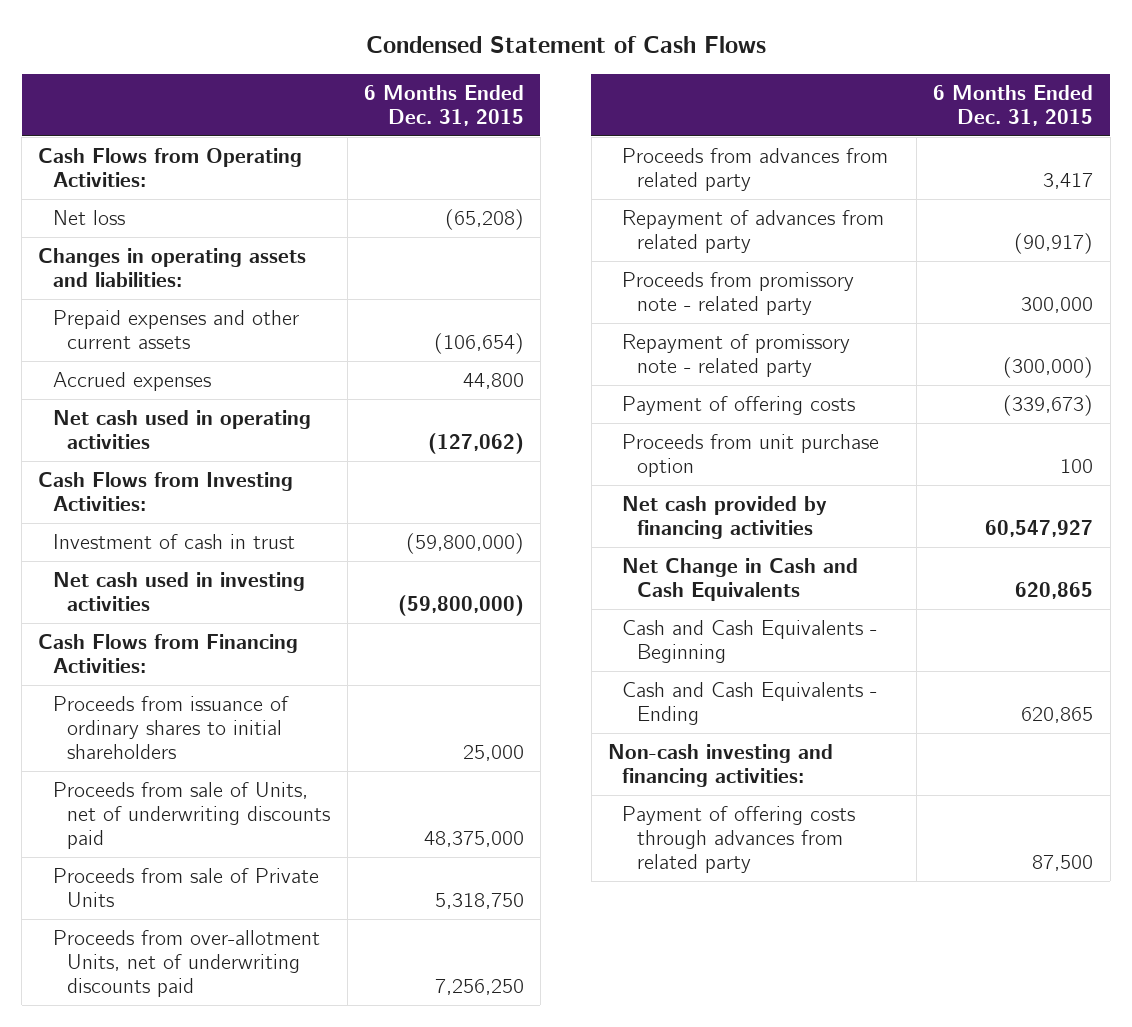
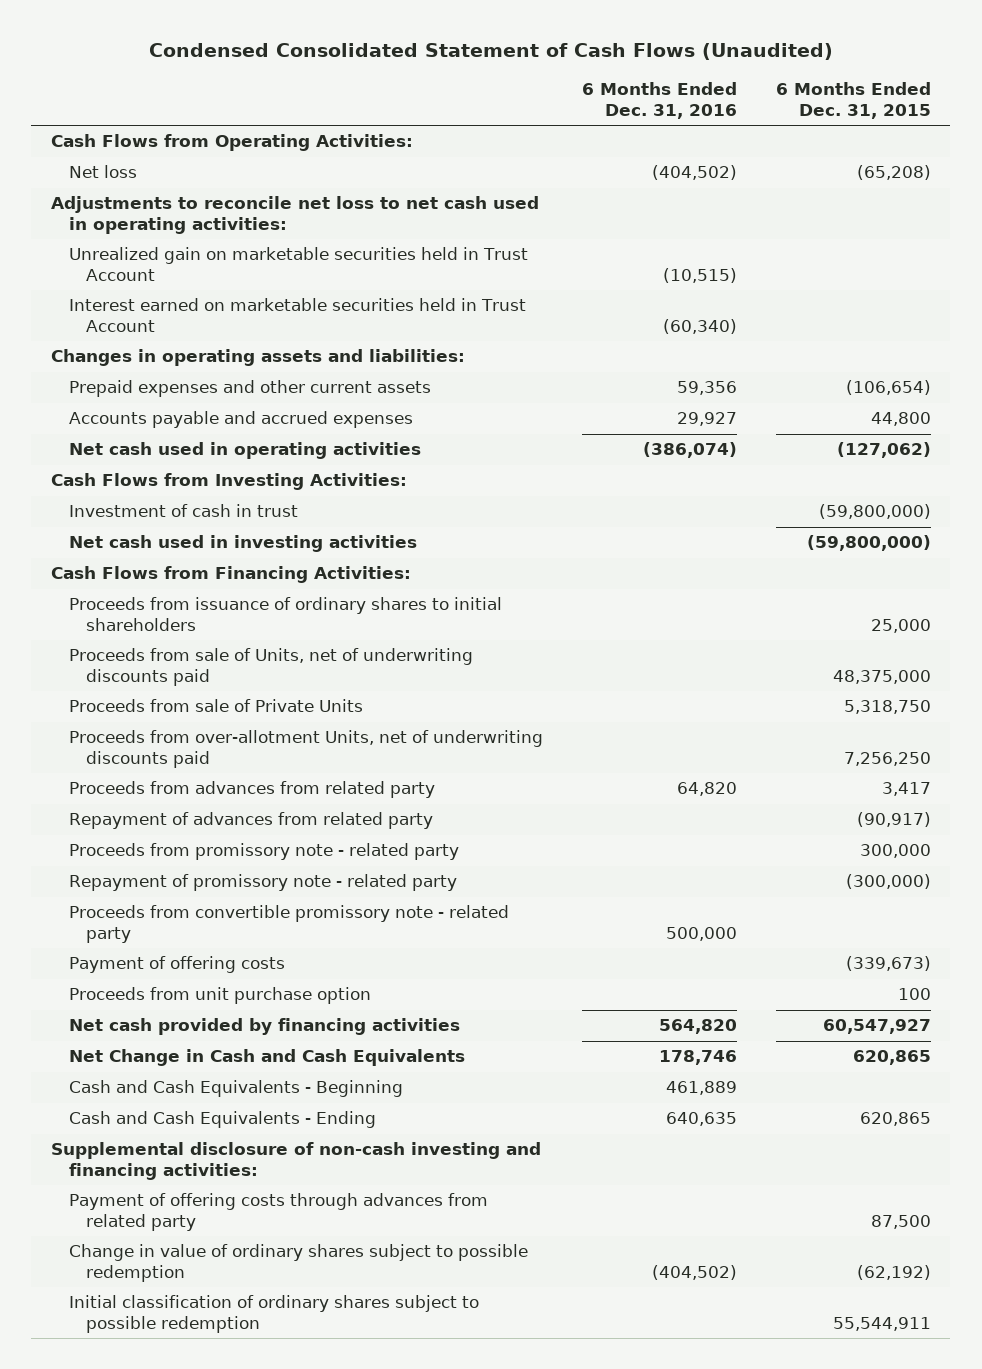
[365,36,766,54] Condensed Statement of Cash Flows -> [148,43,833,61] Condensed Consolidated Statement of Cash Flows (Unaudited)
none -> [581,82,737,119] 6 Months Ended Dec. 31, 2016
none -> [50,196,539,235] Adjustments to reconcile net loss to net cash used in operating activities:
none -> [68,247,528,282] Unrealized gain on marketable securities held in Trust Account
none -> [68,298,526,333] Interest earned on marketable securities held in Trust Account
[52,372,211,392] Accrued expenses -> [68,411,413,429] Accounts payable and accrued expenses
none -> [68,905,509,944] Proceeds from convertible promissory note - related party
[607,744,833,788] Non-cash investing and financing activities: -> [50,1142,541,1181] Supplemental disclosure of non-cash investing and financing activities:
none -> [68,1244,528,1283] Change in value of ordinary shares subject to possible redemption
none -> [68,1295,479,1334] Initial classification of ordinary shares subject to possible redemption

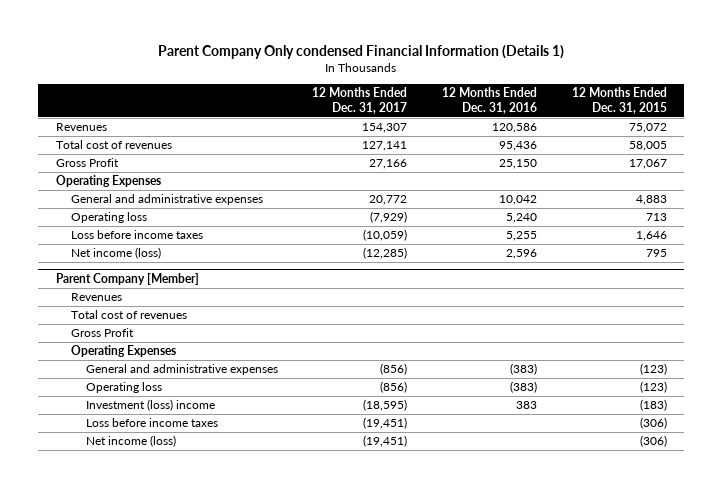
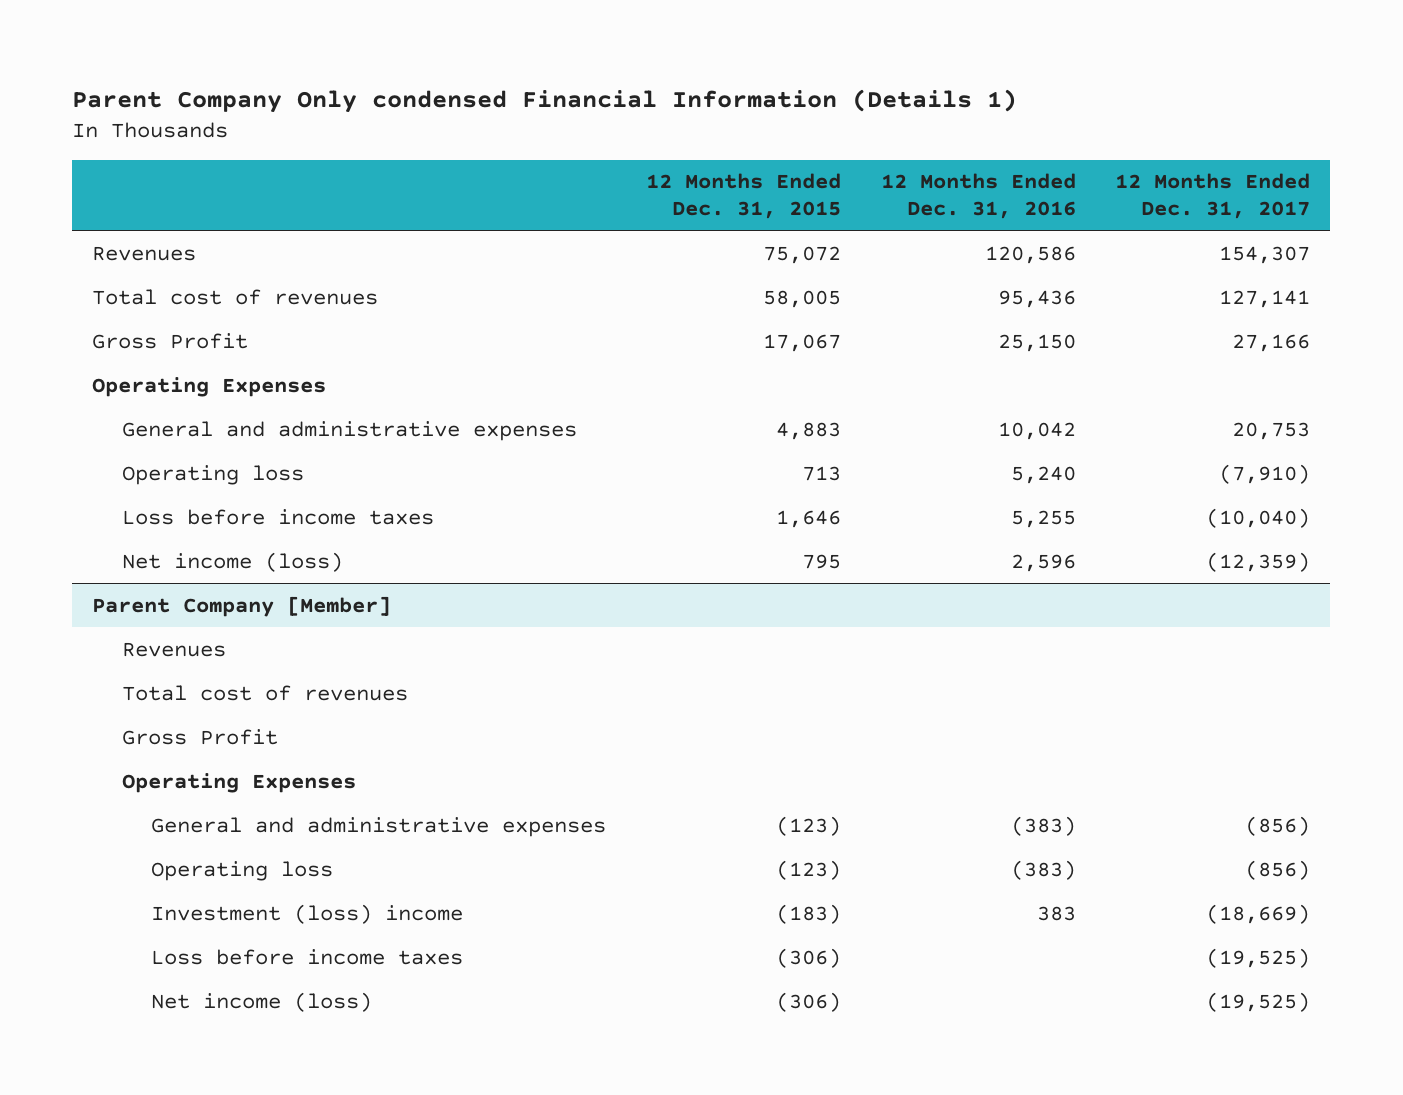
[369,195,408,206] 20,772 -> [1232,421,1311,440] 20,753
[370,211,408,224] (7,929) -> [1219,463,1311,484] (7,910)
[363,229,408,242] (10,059) -> [1206,507,1311,528] (10,040)
[363,247,408,260] (12,285) -> [1206,551,1311,572] (12,359)
[363,399,408,412] (18,595) -> [1206,903,1311,924] (18,669)
[363,417,408,430] (19,451) -> [1206,947,1311,968] (19,525)
[363,435,408,448] (19,451) -> [1206,991,1311,1012] (19,525)

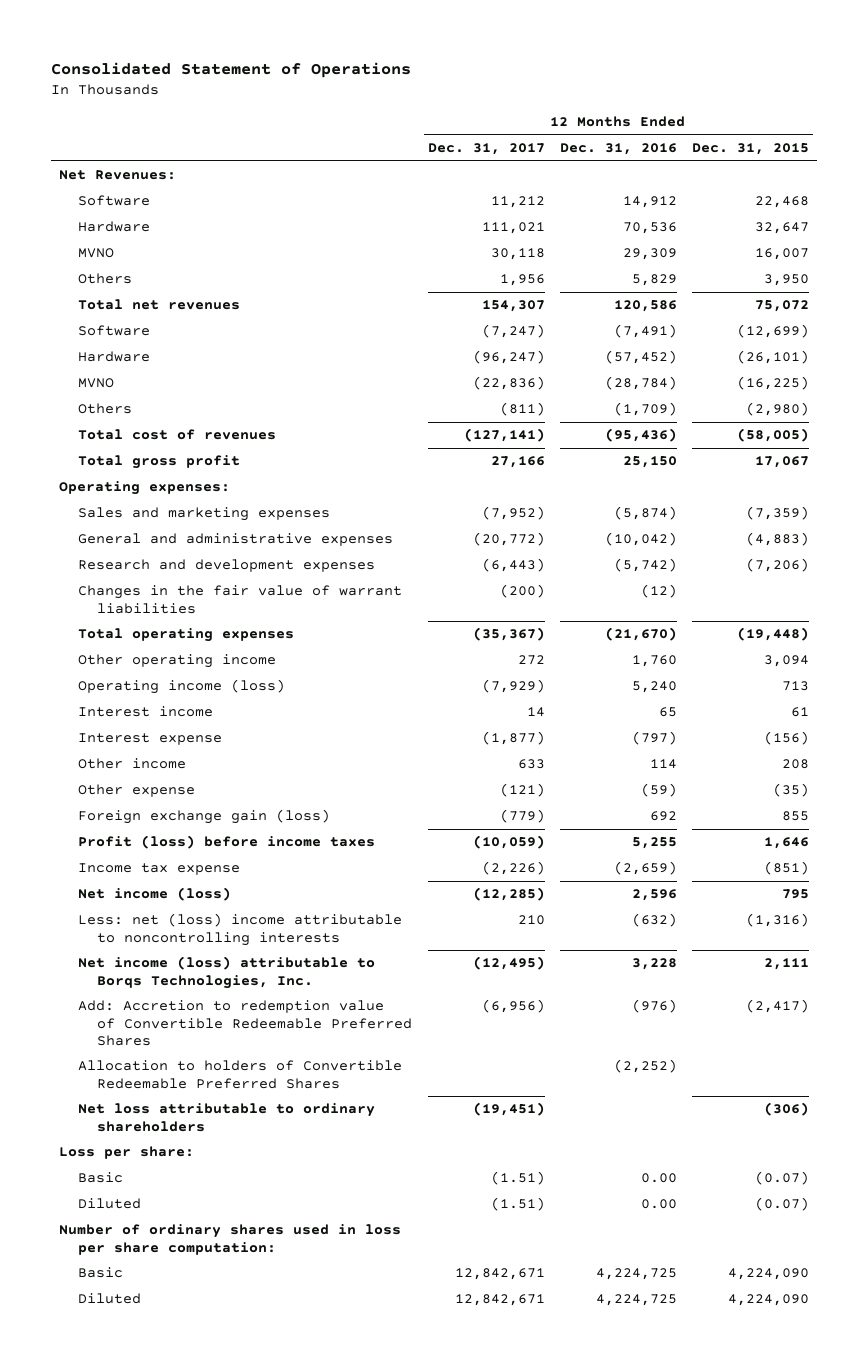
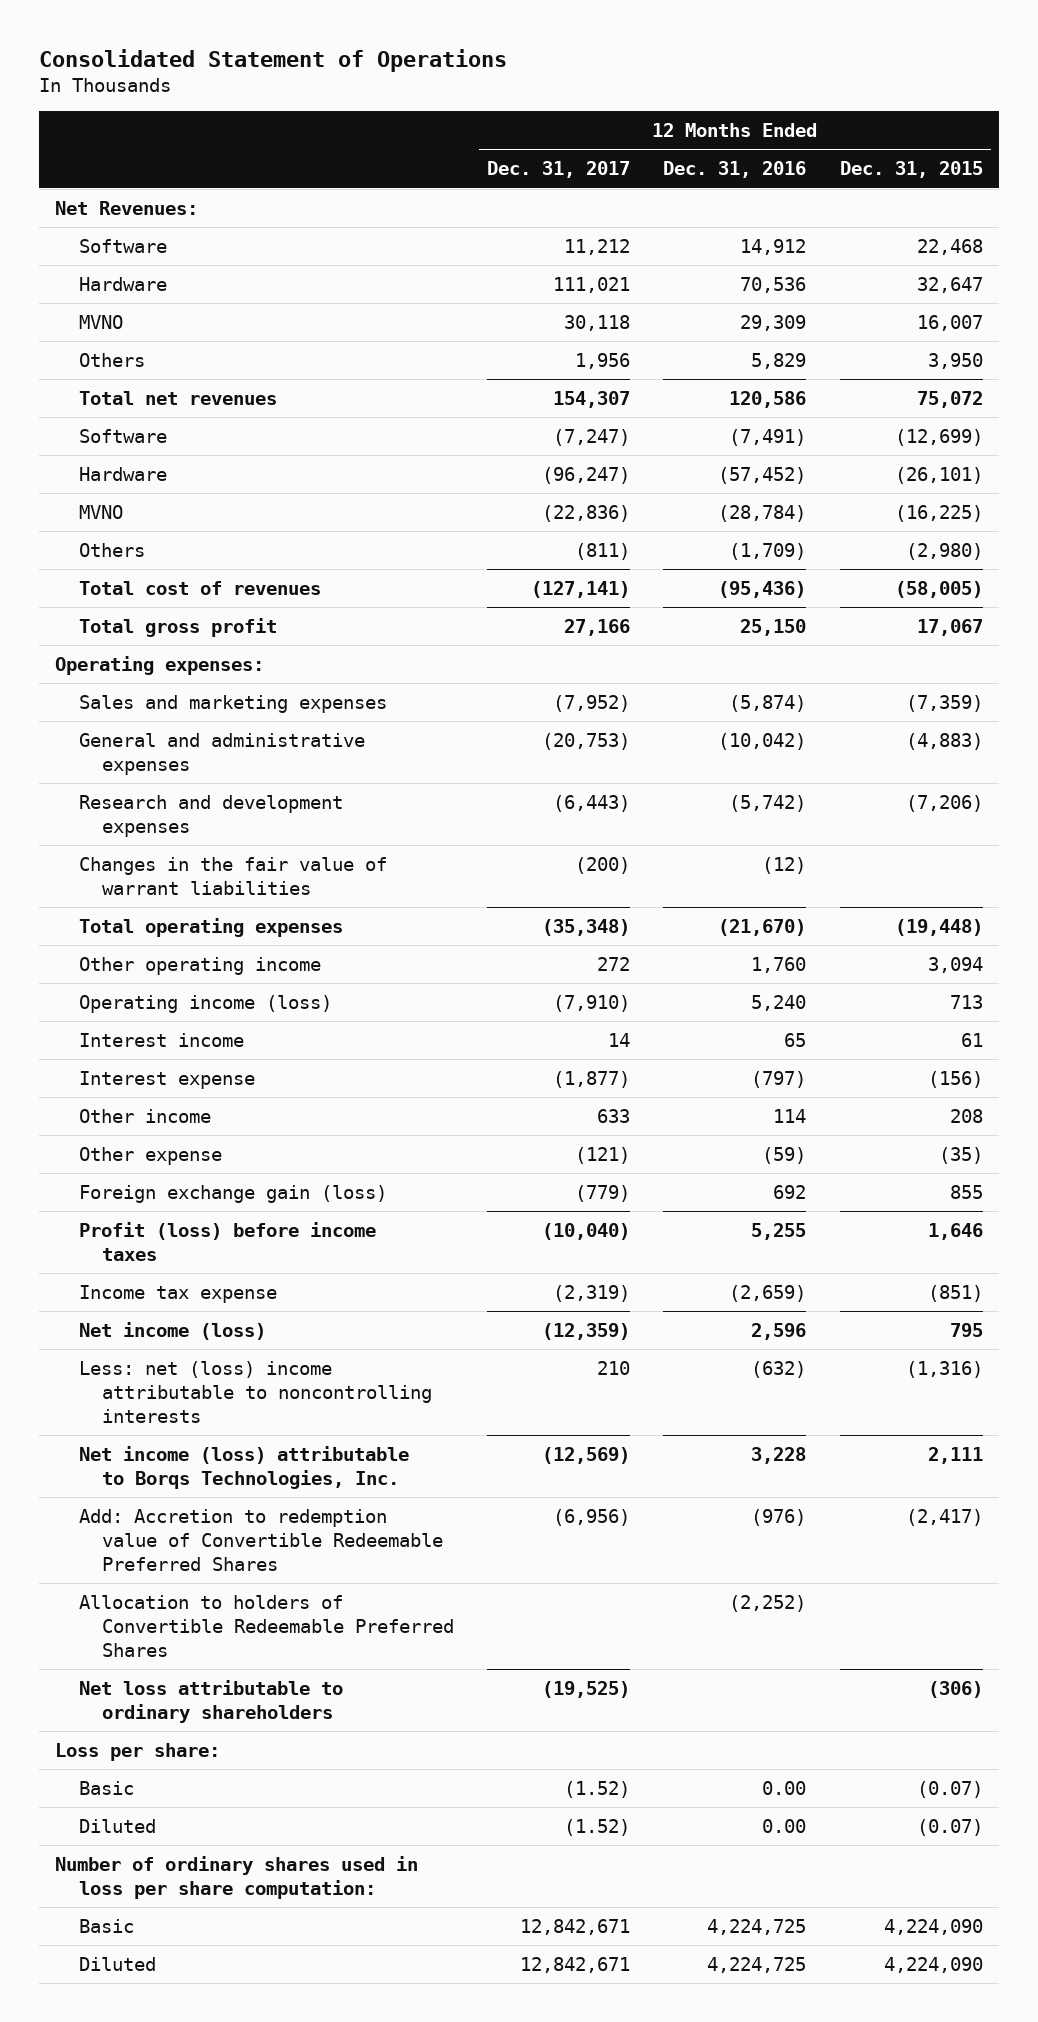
[472,532,545,547] (20,772) -> [542,732,631,750] (20,753)
[472,627,545,642] (35,367) -> [542,918,631,936] (35,348)
[481,679,545,694] (7,929) -> [553,994,631,1012] (7,910)
[472,835,545,850] (10,059) -> [542,1222,631,1240] (10,040)
[481,861,545,876] (2,226) -> [553,1284,631,1302] (2,319)
[472,887,545,902] (12,285) -> [542,1322,631,1340] (12,359)
[472,956,545,971] (12,495) -> [542,1446,631,1464] (12,569)
[472,1102,545,1117] (19,451) -> [542,1680,631,1698] (19,525)
[490,1171,545,1186] (1.51) -> [564,1780,631,1798] (1.52)
[490,1197,545,1212] (1.51) -> [564,1818,631,1836] (1.52)

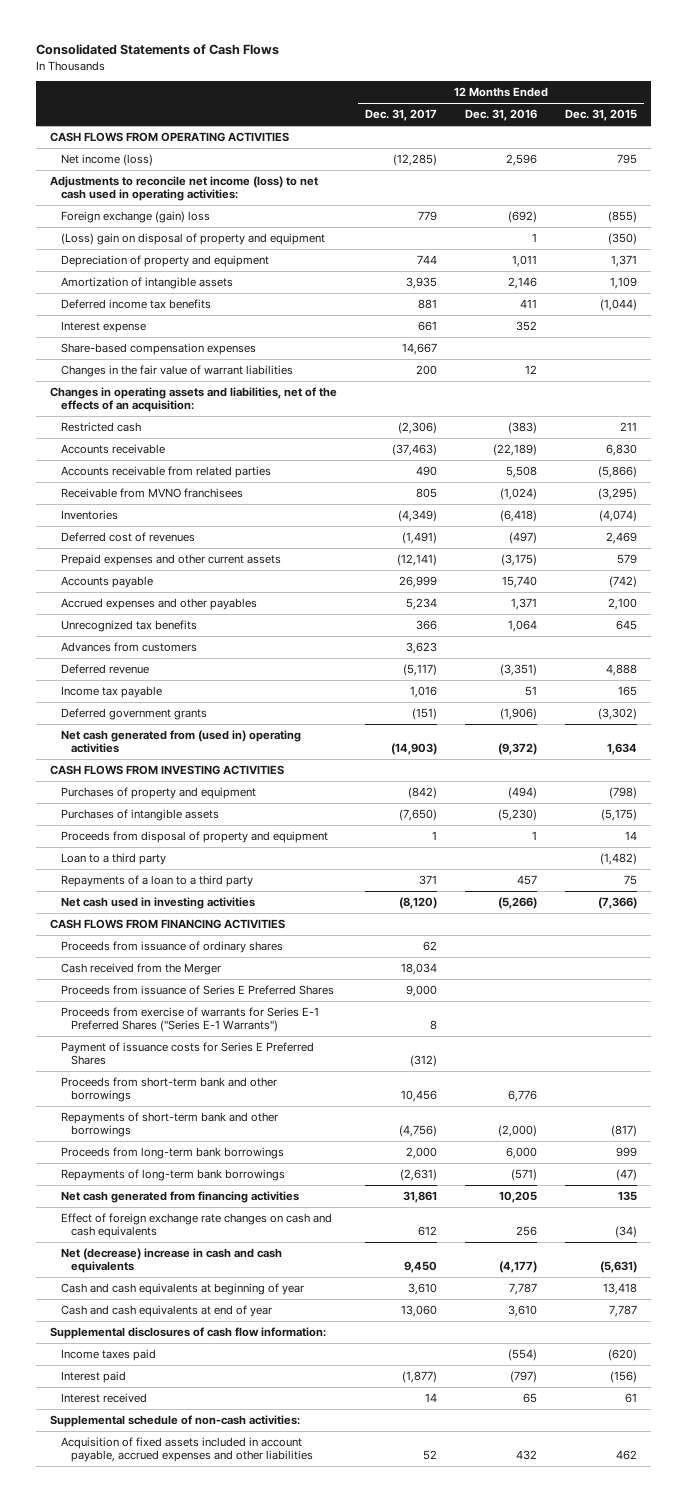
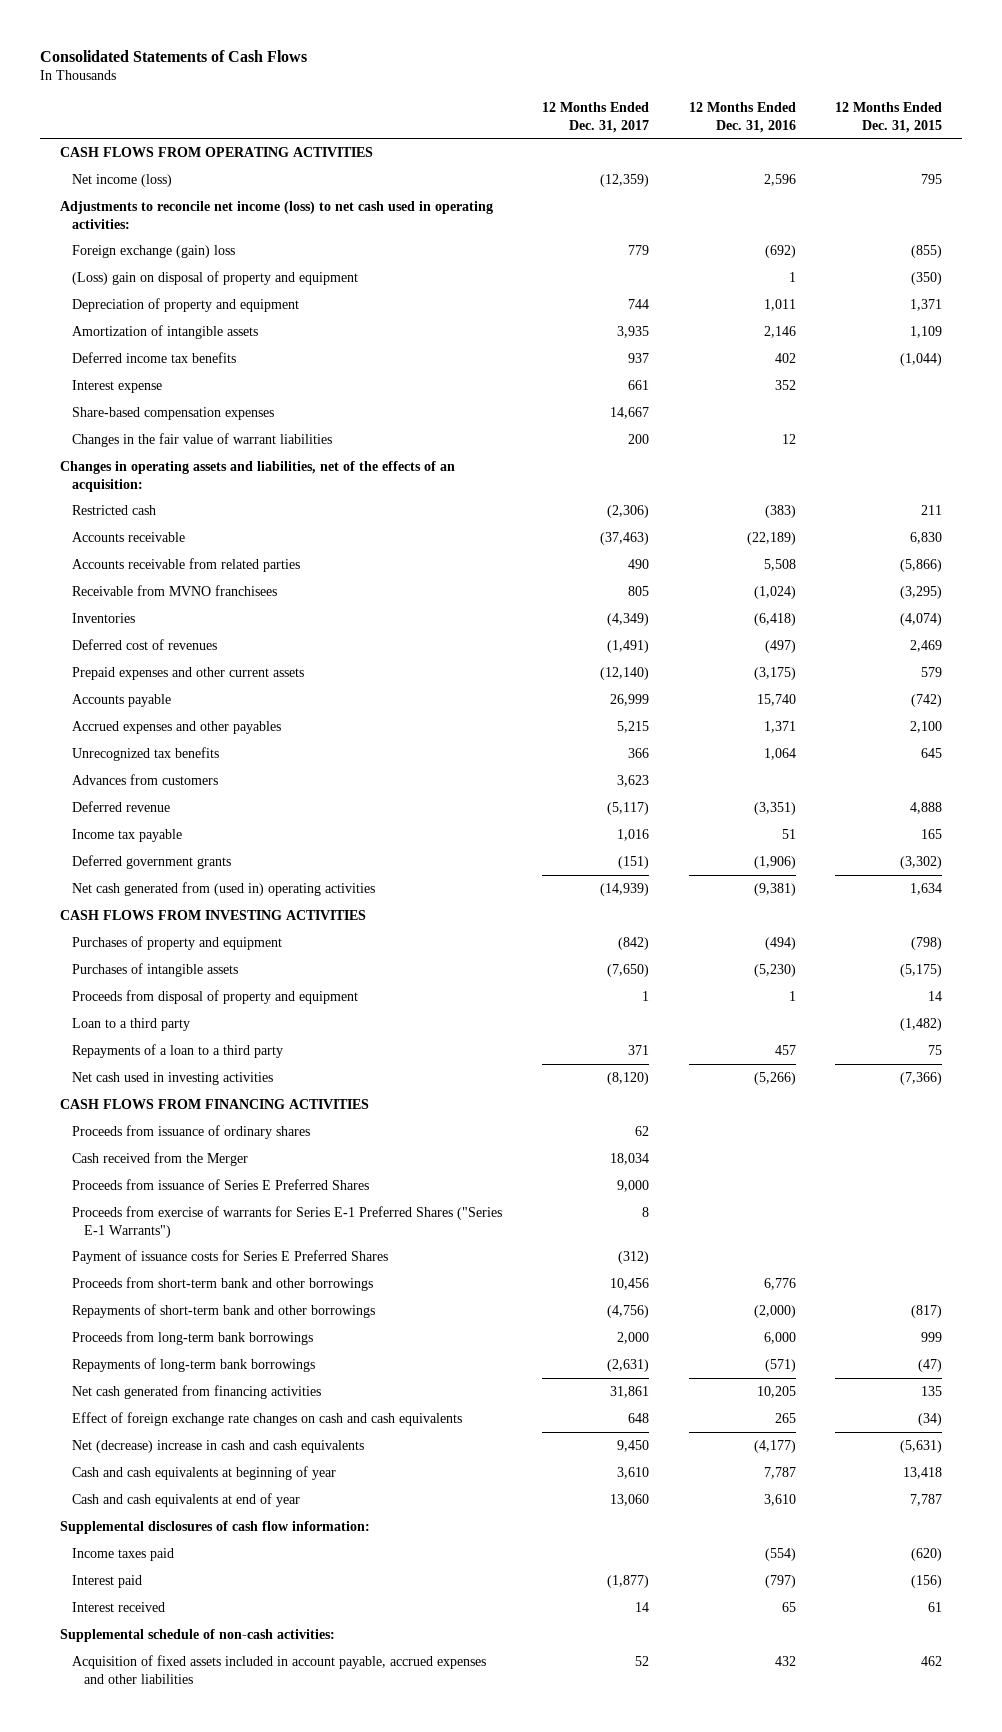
[393,154,438,167] (12,285) -> [599,173,649,187] (12,359)
[418,299,438,310] 881 -> [627,352,649,363] 937
[520,299,538,309] 411 -> [774,352,796,363] 402
[397,554,438,567] (12,141) -> [599,666,649,680] (12,140)
[406,598,438,611] 5,234 -> [616,720,649,733] 5,215
[391,743,438,756] (14,903) -> [599,882,649,896] (14,939)
[498,743,538,756] (9,372) -> [753,882,796,896] (9,381)
[418,1226,438,1237] 612 -> [627,1412,649,1423] 648
[516,1226,538,1237] 256 -> [774,1412,796,1423] 265

